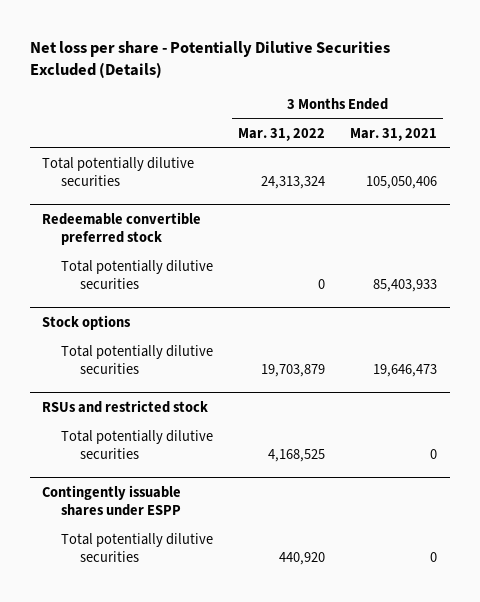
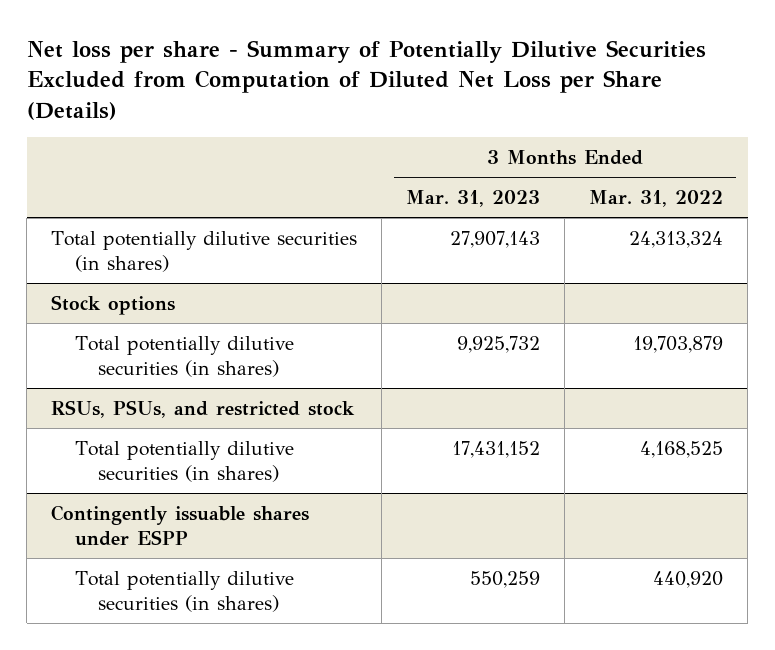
[30,40,391,79] Net loss per share - Potentially Dilutive Securities Excluded (Details) -> [26,40,706,120] Net loss per share - Summary of Potentially Dilutive Securities Excluded from Computation of Diluted Net Loss per Share (Details)
[350,127,438,141] Mar. 31, 2021 -> none
none -> [406,189,541,207] Mar. 31, 2023
[42,212,202,246] Redeemable convertible preferred stock -> none
[61,260,214,290] Total potentially dilutive securities -> none
[42,157,195,187] Total potentially dilutive securities -> [51,230,358,273] Total potentially dilutive securities (in shares)
[61,345,214,375] Total potentially dilutive securities -> [74,335,294,378] Total potentially dilutive securities (in shares)
[42,400,209,414] RSUs and restricted stock -> [51,399,356,418] RSUs, PSUs, and restricted stock
[61,430,214,460] Total potentially dilutive securities -> [74,440,294,483] Total potentially dilutive securities (in shares)
[61,533,214,563] Total potentially dilutive securities -> [74,570,294,613] Total potentially dilutive securities (in shares)

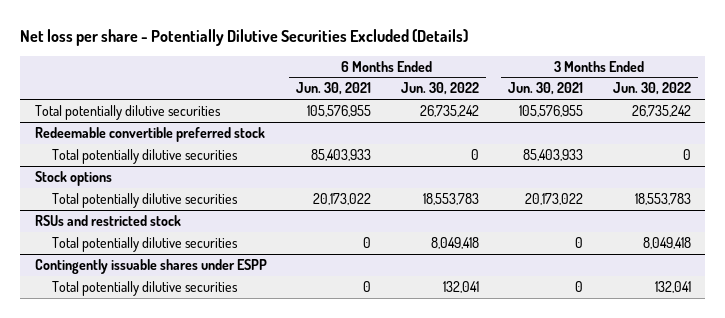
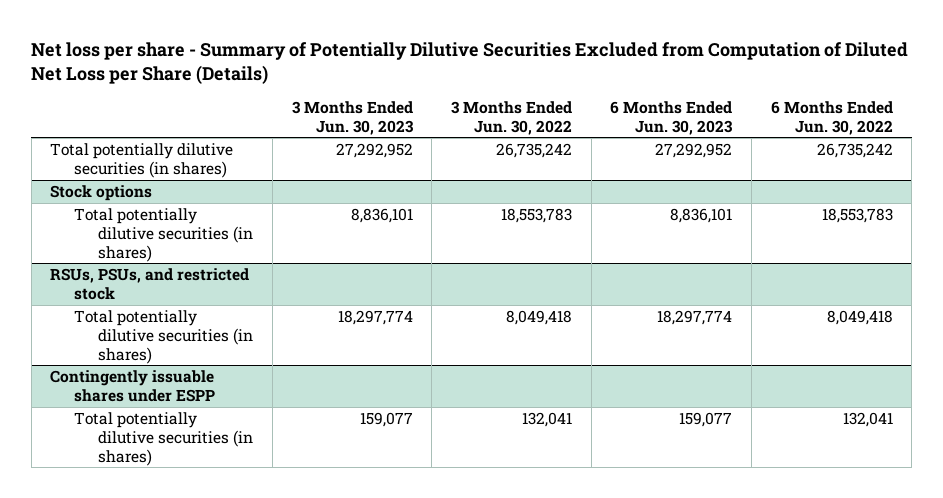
[19,28,468,46] Net loss per share - Potentially Dilutive Securities Excluded (Details) -> [31,41,909,84] Net loss per share - Summary of Potentially Dilutive Securities Excluded from Computation of Diluted Net Loss per Share (Details)
[296,82,372,96] Jun. 30, 2021 -> none
[508,82,584,96] Jun. 30, 2021 -> none
none -> [291,100,414,135] 3 Months Ended Jun. 30, 2023
none -> [610,100,734,135] 6 Months Ended Jun. 30, 2023
[34,127,265,143] Redeemable convertible preferred stock -> none
[51,149,238,165] Total potentially dilutive securities -> none
[34,105,221,121] Total potentially dilutive securities -> [50,143,234,178] Total potentially dilutive securities (in shares)
[51,193,238,209] Total potentially dilutive securities -> [74,208,254,262] Total potentially dilutive securities (in shares)
[34,215,181,227] RSUs and restricted stock -> [50,268,250,300] RSUs, PSUs, and restricted stock
[51,237,238,253] Total potentially dilutive securities -> [74,310,254,364] Total potentially dilutive securities (in shares)
[51,281,238,297] Total potentially dilutive securities -> [74,412,254,466] Total potentially dilutive securities (in shares)

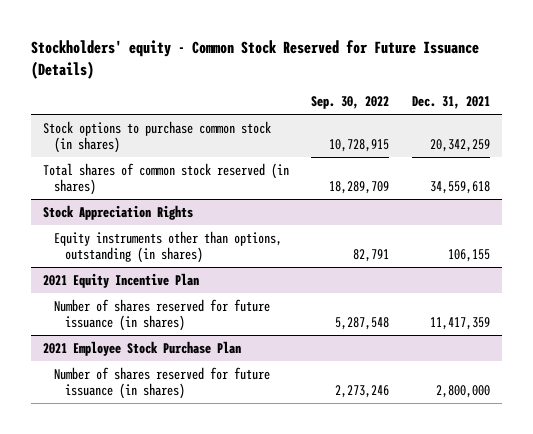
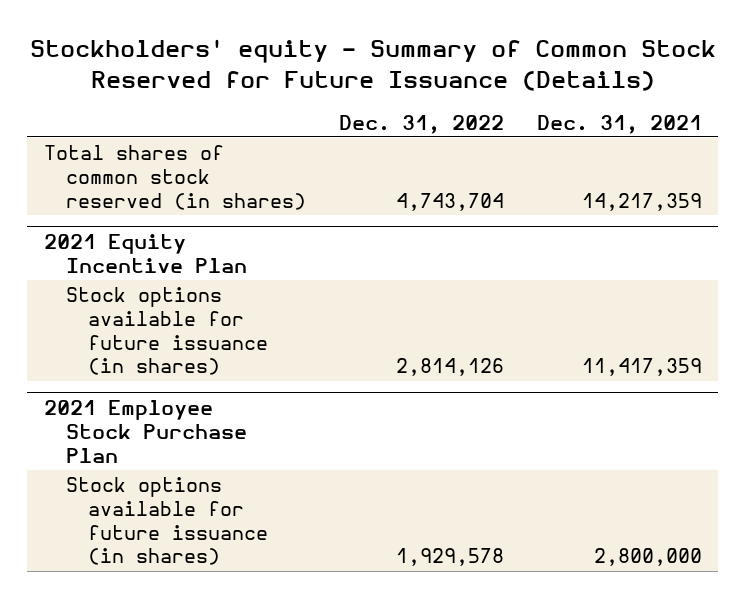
[31,39,480,79] Stockholders' equity - Common Stock Reserved for Future Issuance (Details) -> [29,39,716,91] Stockholders' equity - Summary of Common Stock Reserved for Future Issuance (Details)
[311,96,390,110] Sep. 30, 2022 -> none
none -> [338,114,504,134] Dec. 31, 2022
[42,120,271,154] Stock options to purchase common stock (in shares) -> none
[42,204,193,220] Stock Appreciation Rights -> none
[54,230,283,264] Equity instruments other than options, outstanding (in shares) -> none
[430,181,491,195] 34,559,618 -> [581,192,702,211] 14,217,359
[54,298,271,332] Number of shares reserved for future issuance (in shares) -> [65,287,269,376] Stock options available for future issuance (in shares)
[54,366,271,400] Number of shares reserved for future issuance (in shares) -> [65,477,269,566] Stock options available for future issuance (in shares)

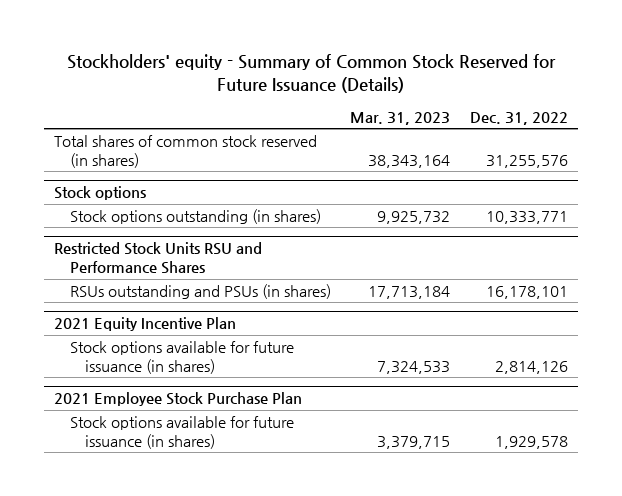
[536,114,702,134] Dec. 31, 2021 -> none
none -> [350,112,451,126] Mar. 31, 2023
[395,192,504,211] 4,743,704 -> [486,154,569,168] 31,255,576
none -> [53,186,146,201] Stock options
none -> [69,208,321,224] Stock options outstanding (in shares)
none -> [53,242,262,275] Restricted Stock Units RSU and Performance Shares
none -> [69,283,331,299] RSUs outstanding and PSUs (in shares)

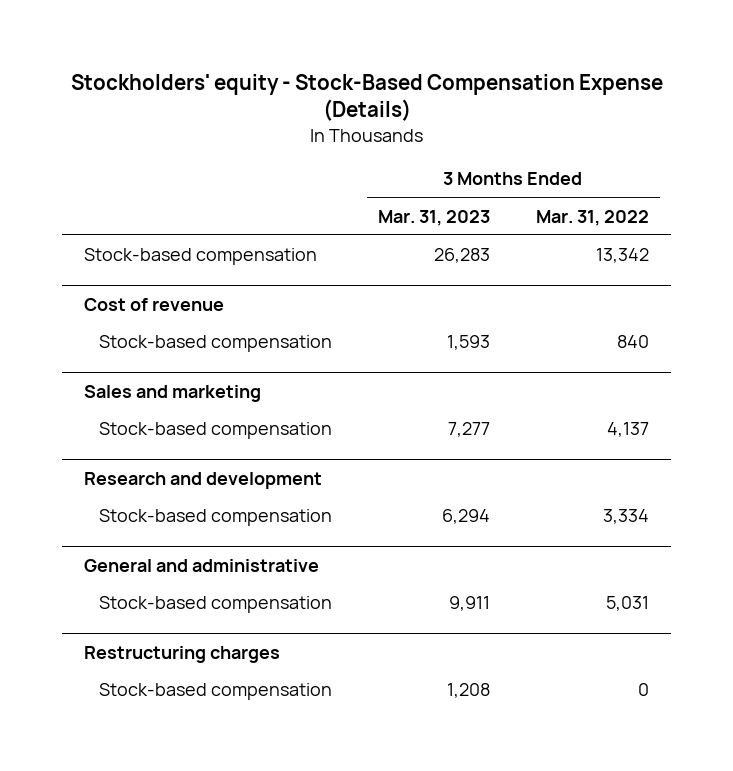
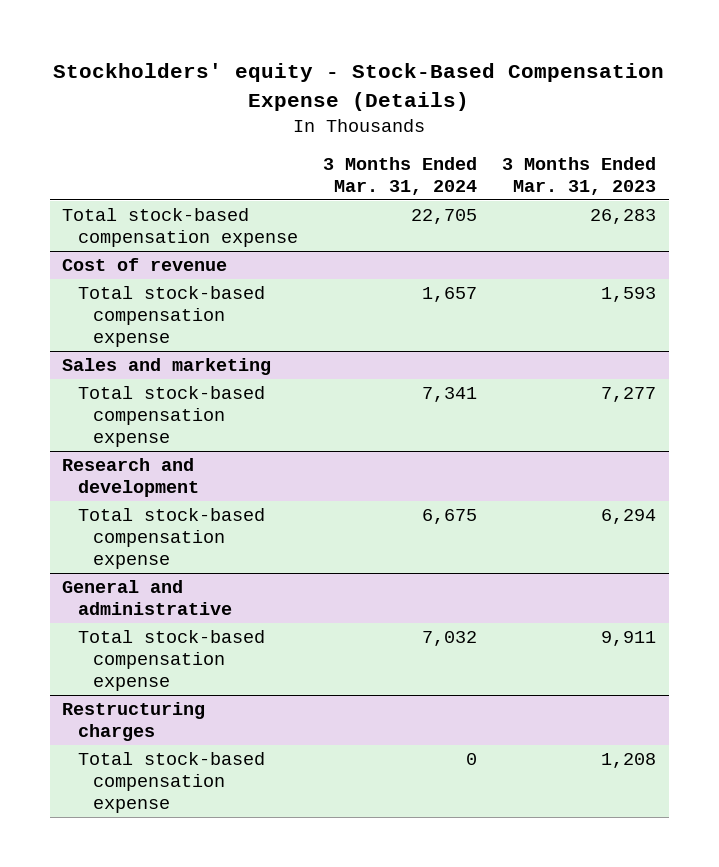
[535,209,649,226] Mar. 31, 2022 -> none
none -> [323,157,478,196] 3 Months Ended Mar. 31, 2024
[84,248,318,266] Stock-based compensation -> [62,208,298,247] Total stock-based compensation expense
[99,335,333,353] Stock-based compensation -> [77,286,265,347] Total stock-based compensation expense
[99,422,333,440] Stock-based compensation -> [77,386,265,447] Total stock-based compensation expense
[99,509,333,527] Stock-based compensation -> [77,508,265,569] Total stock-based compensation expense
[99,596,333,614] Stock-based compensation -> [77,630,265,691] Total stock-based compensation expense
[99,683,333,701] Stock-based compensation -> [77,752,265,813] Total stock-based compensation expense

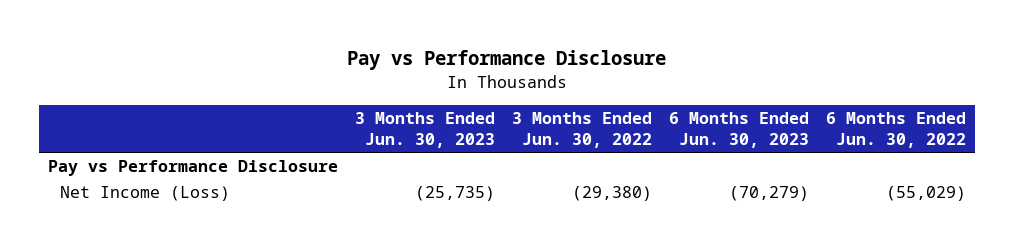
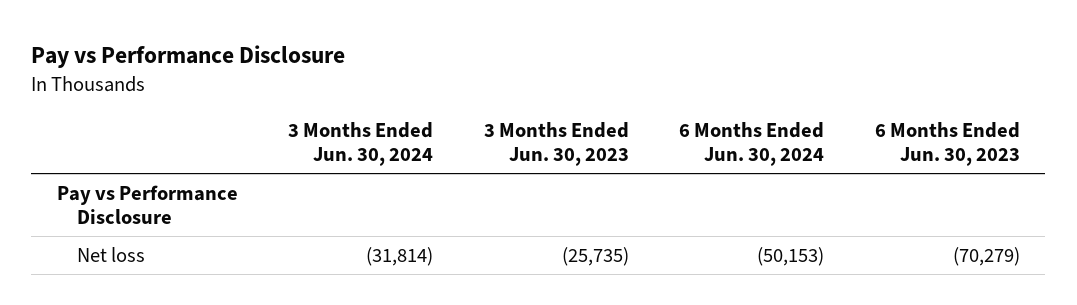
[512,111,653,149] 3 Months Ended Jun. 30, 2022 -> none
[826,111,967,149] 6 Months Ended Jun. 30, 2022 -> none
none -> [288,121,434,167] 3 Months Ended Jun. 30, 2024
none -> [679,121,825,167] 6 Months Ended Jun. 30, 2024
[60,186,231,202] Net Income (Loss) -> [77,246,146,262] Net loss

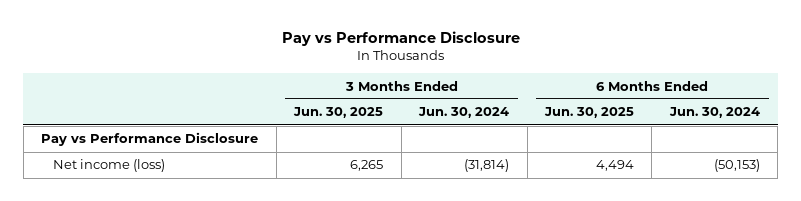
[483,121,629,167] 3 Months Ended Jun. 30, 2023 -> none
[874,121,1020,167] 6 Months Ended Jun. 30, 2023 -> none
none -> [293,107,384,119] Jun. 30, 2025
none -> [543,107,634,119] Jun. 30, 2025
[77,246,146,262] Net loss -> [53,159,166,173] Net income (loss)

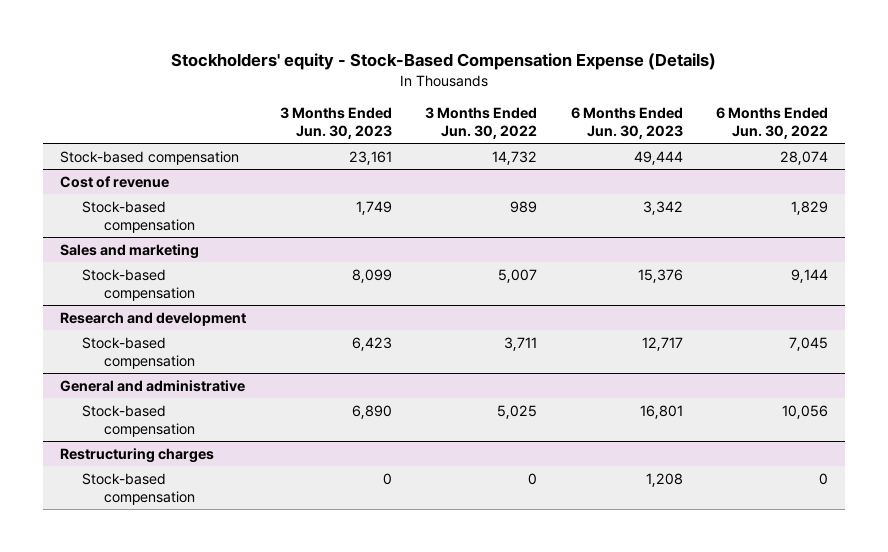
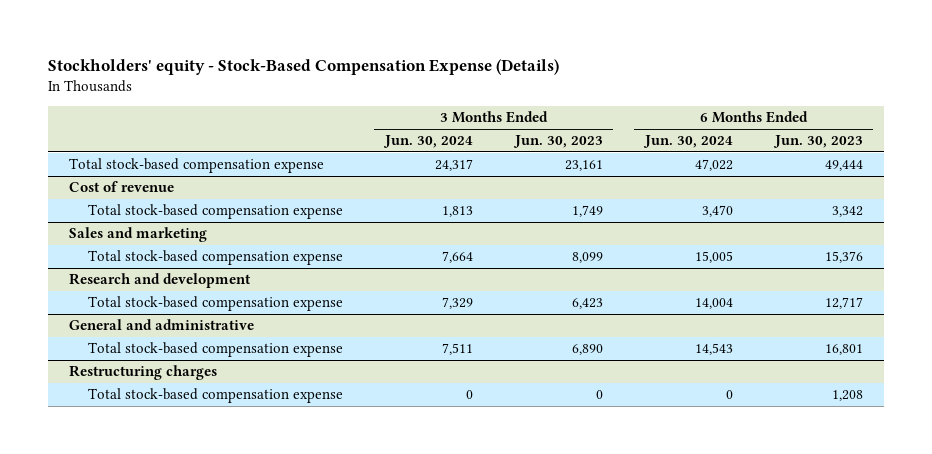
[425,107,538,139] 3 Months Ended Jun. 30, 2022 -> none
[716,107,829,139] 6 Months Ended Jun. 30, 2022 -> none
none -> [382,135,473,149] Jun. 30, 2024
none -> [642,135,733,149] Jun. 30, 2024
[59,150,239,165] Stock-based compensation -> [69,158,325,174] Total stock-based compensation expense
[81,200,195,233] Stock-based compensation -> [87,204,343,220] Total stock-based compensation expense
[81,268,195,301] Stock-based compensation -> [87,250,343,266] Total stock-based compensation expense
[81,336,195,369] Stock-based compensation -> [87,296,343,312] Total stock-based compensation expense
[81,404,195,437] Stock-based compensation -> [87,342,343,358] Total stock-based compensation expense
[81,472,195,505] Stock-based compensation -> [87,388,343,404] Total stock-based compensation expense

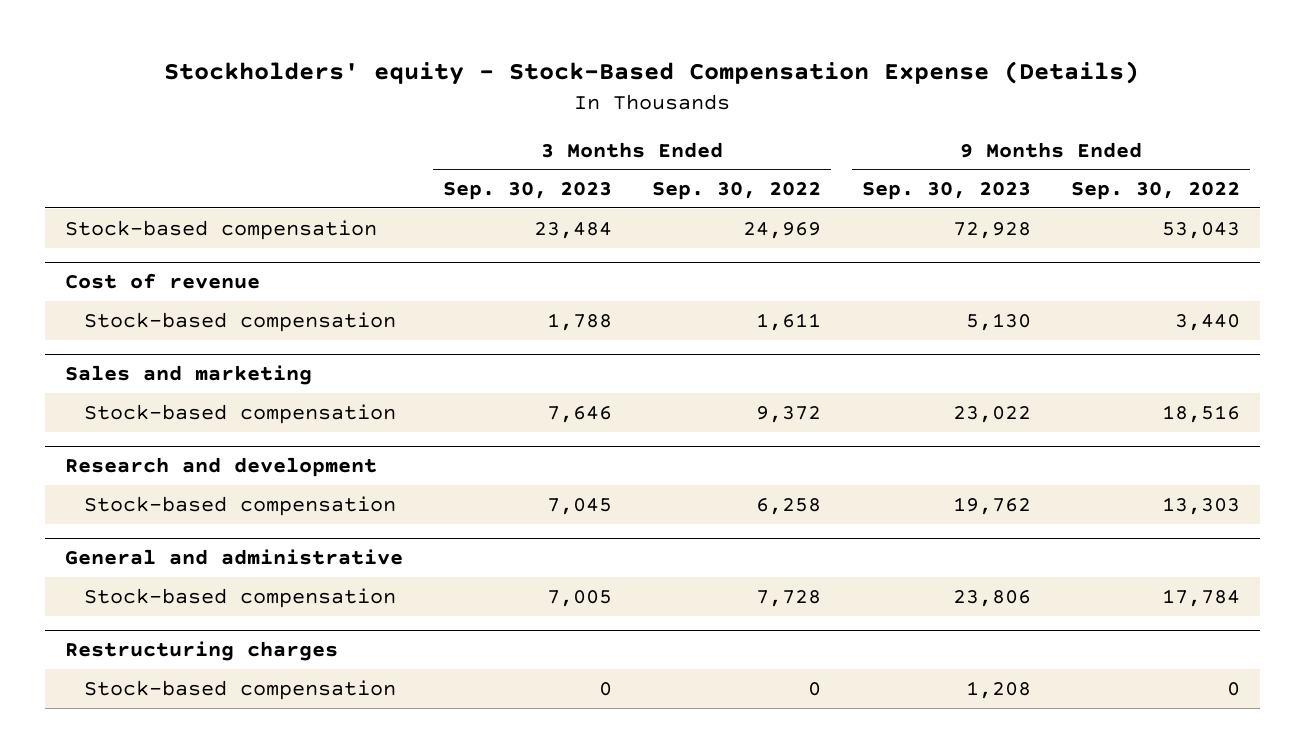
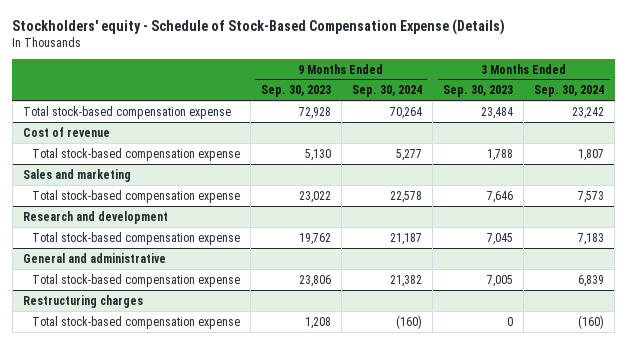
[164,60,1140,85] Stockholders' equity - Stock-Based Compensation Expense (Details) -> [12,18,506,35] Stockholders' equity - Schedule of Stock-Based Compensation Expense (Details)
[652,182,822,201] Sep. 30, 2022 -> none
[1070,182,1240,201] Sep. 30, 2022 -> none
none -> [351,85,422,98] Sep. 30, 2024
none -> [534,85,605,98] Sep. 30, 2024
[64,219,377,240] Stock-based compensation -> [22,105,231,119] Total stock-based compensation expense
[83,311,396,332] Stock-based compensation -> [31,147,240,161] Total stock-based compensation expense
[83,403,396,424] Stock-based compensation -> [31,189,240,203] Total stock-based compensation expense
[83,495,396,516] Stock-based compensation -> [31,231,240,245] Total stock-based compensation expense
[83,587,396,608] Stock-based compensation -> [31,273,240,287] Total stock-based compensation expense
[83,679,396,700] Stock-based compensation -> [31,315,240,329] Total stock-based compensation expense

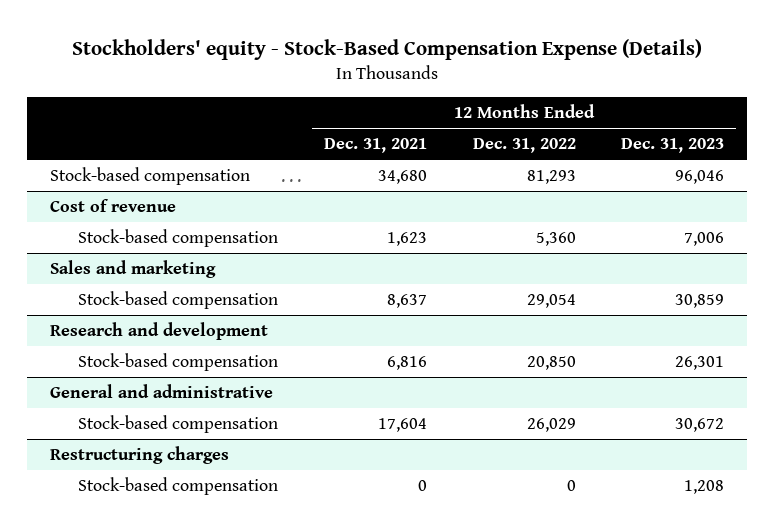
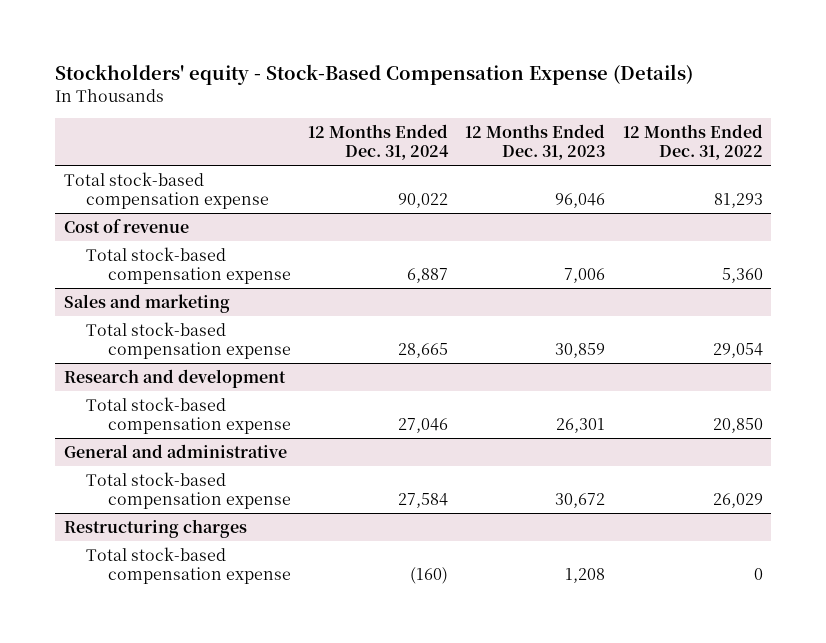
[323,138,427,154] Dec. 31, 2021 -> none
none -> [308,123,450,161] 12 Months Ended Dec. 31, 2024
[49,167,250,186] Stock-based compensation -> [63,171,269,210] Total stock-based compensation expense
[77,229,278,248] Stock-based compensation -> [85,246,291,285] Total stock-based compensation expense
[77,291,278,310] Stock-based compensation -> [85,321,291,360] Total stock-based compensation expense
[77,353,278,372] Stock-based compensation -> [85,396,291,435] Total stock-based compensation expense
[77,415,278,434] Stock-based compensation -> [85,471,291,510] Total stock-based compensation expense
[77,477,278,496] Stock-based compensation -> [85,546,291,585] Total stock-based compensation expense

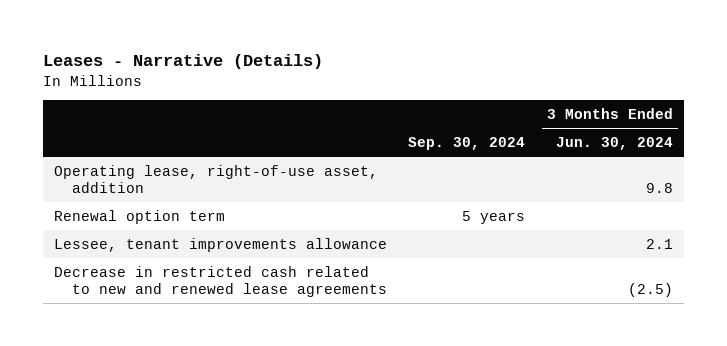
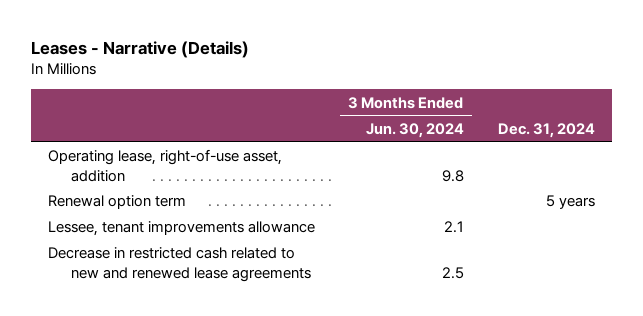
[408,136,526,150] Sep. 30, 2024 -> none
none -> [497,122,595,138] Dec. 31, 2024
[628,283,674,298] (2.5) -> [441,266,464,279] 2.5

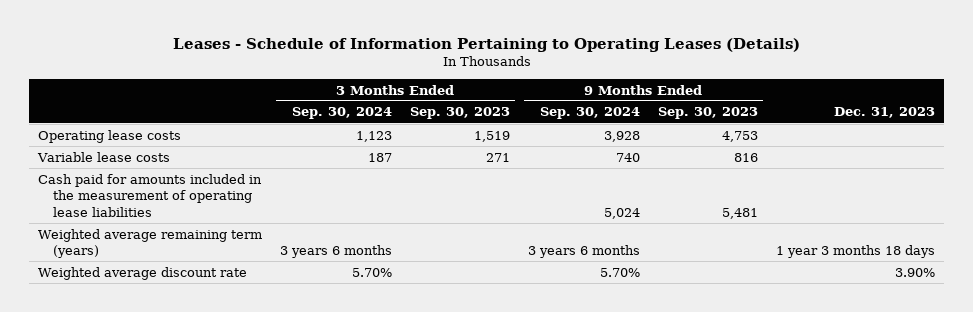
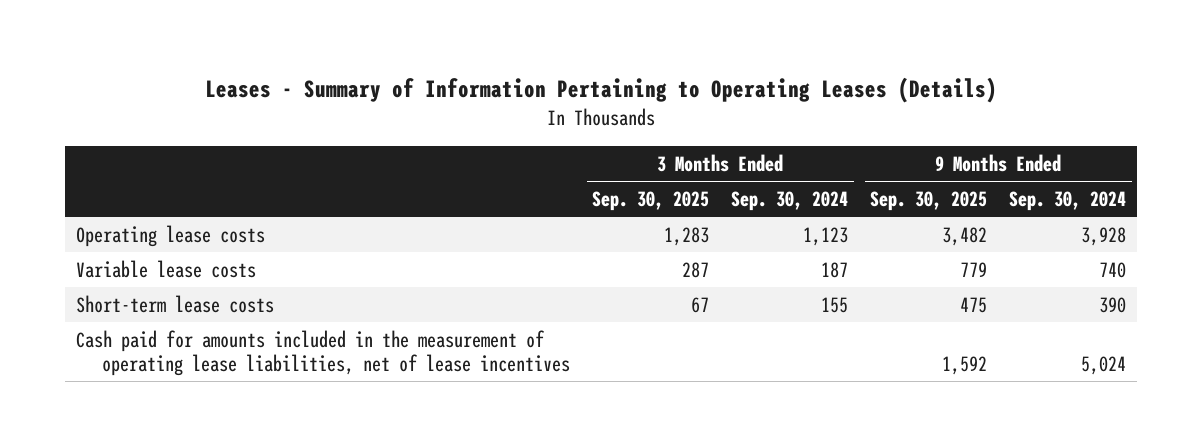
[172,37,800,52] Leases - Schedule of Information Pertaining to Operating Leases (Details) -> [205,77,998,104] Leases - Summary of Information Pertaining to Operating Leases (Details)
[410,107,511,120] Sep. 30, 2023 -> none
[658,107,759,120] Sep. 30, 2023 -> none
[834,107,936,119] Dec. 31, 2023 -> none
none -> [592,190,710,211] Sep. 30, 2025
none -> [870,190,988,211] Sep. 30, 2025
[38,228,263,259] Weighted average remaining term (years) -> none
[38,266,248,280] Weighted average discount rate -> none
none -> [76,294,275,313] Short-term lease costs
[38,173,263,217] Cash paid for amounts included in the measurement of operating lease liabilities -> [76,329,571,376] Cash paid for amounts included in the measurement of operating lease liabilities, net of lease incentives

